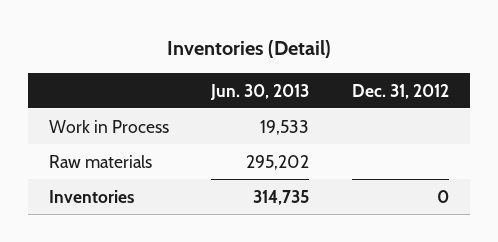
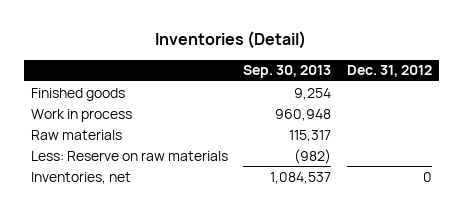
[210,83,310,100] Jun. 30, 2013 -> none
none -> [243,65,332,79] Sep. 30, 2013
none -> [31,87,126,101] Finished goods
[49,119,170,133] Work in Process -> [31,108,133,122] Work in process
none -> [31,150,229,161] Less: Reserve on raw materials
[49,189,135,203] Inventories -> [31,171,132,184] Inventories, net

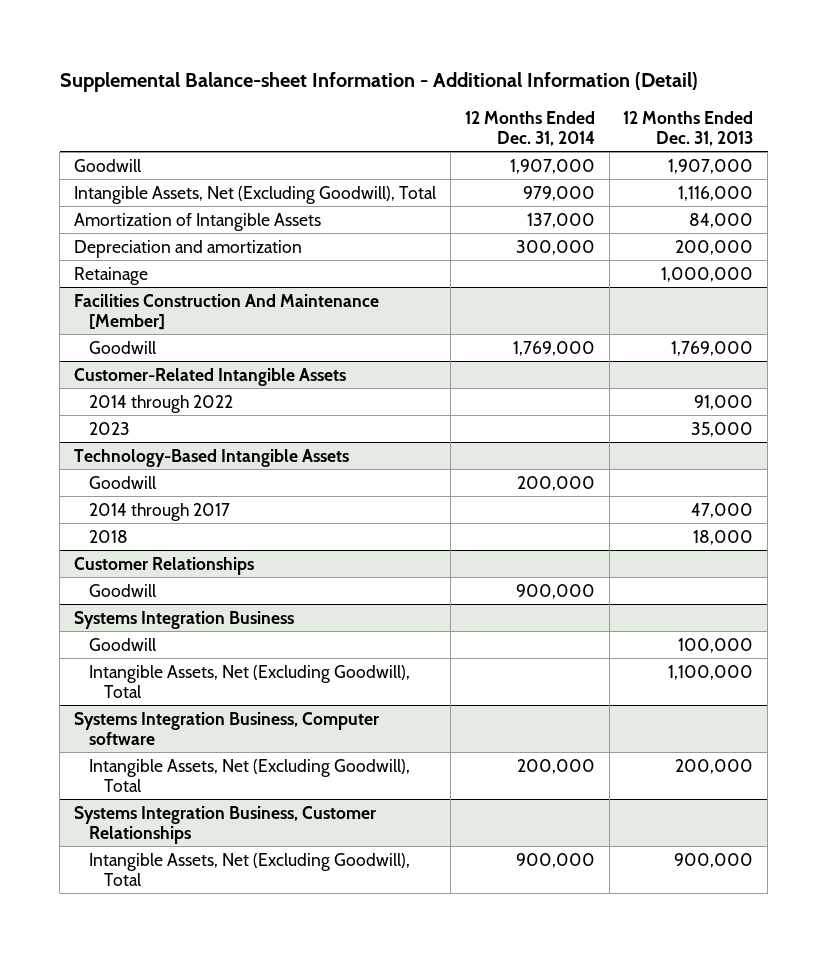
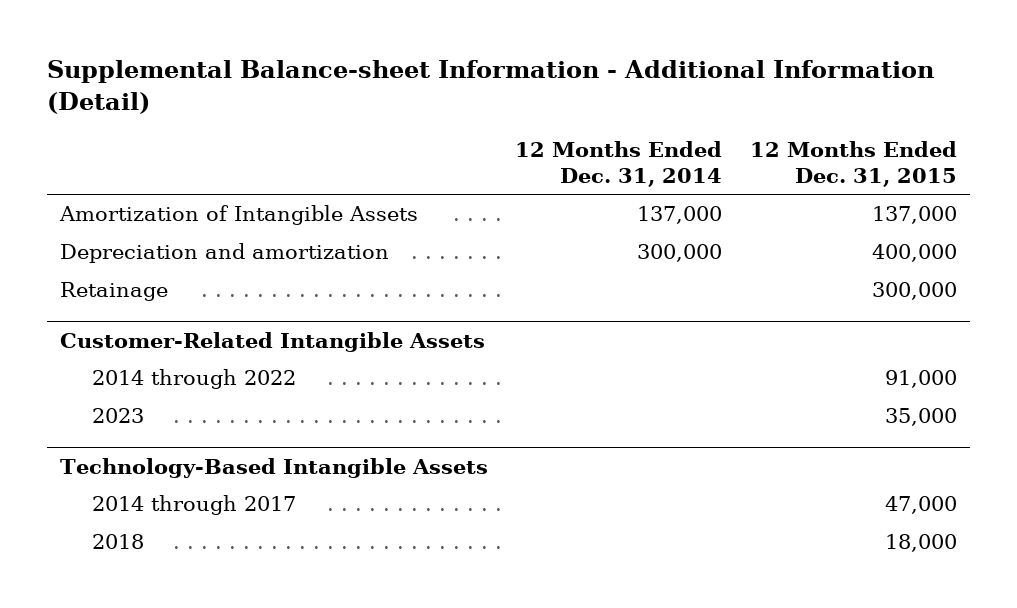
[623,110,754,146] 12 Months Ended Dec. 31, 2013 -> none
none -> [749,141,957,187] 12 Months Ended Dec. 31, 2015
[74,158,142,172] Goodwill -> none
[74,185,437,204] Intangible Assets, Net (Excluding Goodwill), Total -> none
[74,293,380,330] Facilities Construction And Maintenance [Member] -> none
[89,340,157,354] Goodwill -> none
[89,475,157,489] Goodwill -> none
[74,556,255,575] Customer Relationships -> none
[89,583,157,597] Goodwill -> none
[74,610,295,629] Systems Integration Business -> none
[89,637,157,651] Goodwill -> none
[89,664,411,698] Intangible Assets, Net (Excluding Goodwill), Total -> none
[74,711,380,745] Systems Integration Business, Computer software -> none
[89,758,411,792] Intangible Assets, Net (Excluding Goodwill), Total -> none
[74,805,377,844] Systems Integration Business, Customer Relationships -> none
[89,852,411,886] Intangible Assets, Net (Excluding Goodwill), Total -> none

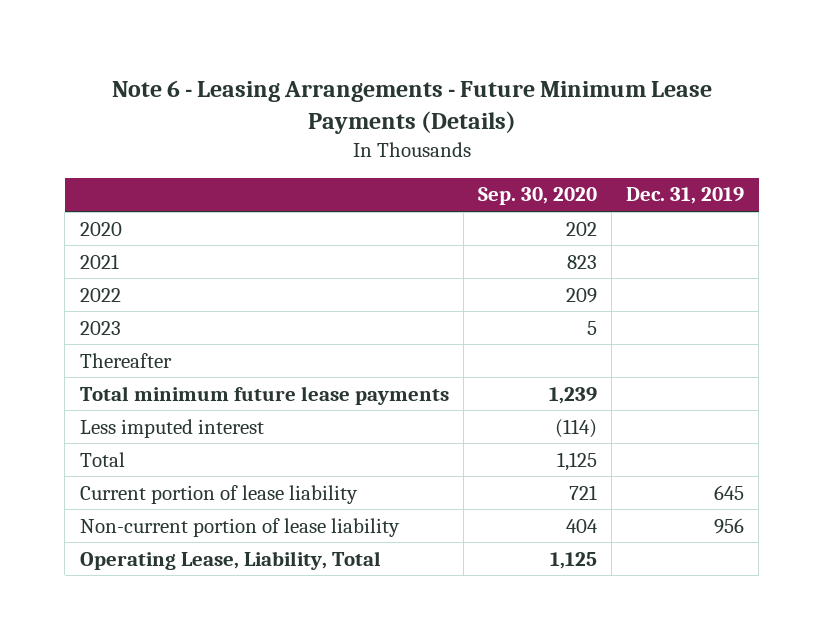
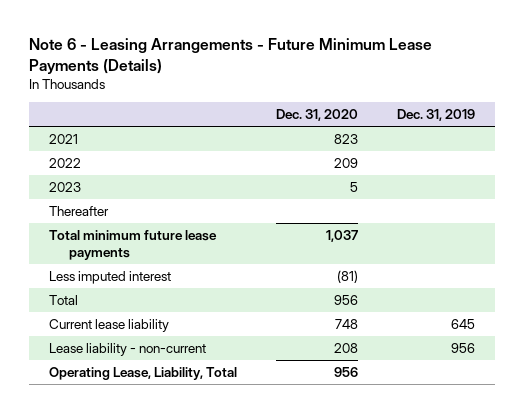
[477,187,597,206] Sep. 30, 2020 -> none
none -> [275,109,358,122] Dec. 31, 2020
[79,221,122,236] 2020 -> none
[79,484,358,504] Current portion of lease liability -> [48,318,169,332] Current lease liability
[79,517,400,537] Non-current portion of lease liability -> [48,342,206,356] Lease liability - non-current

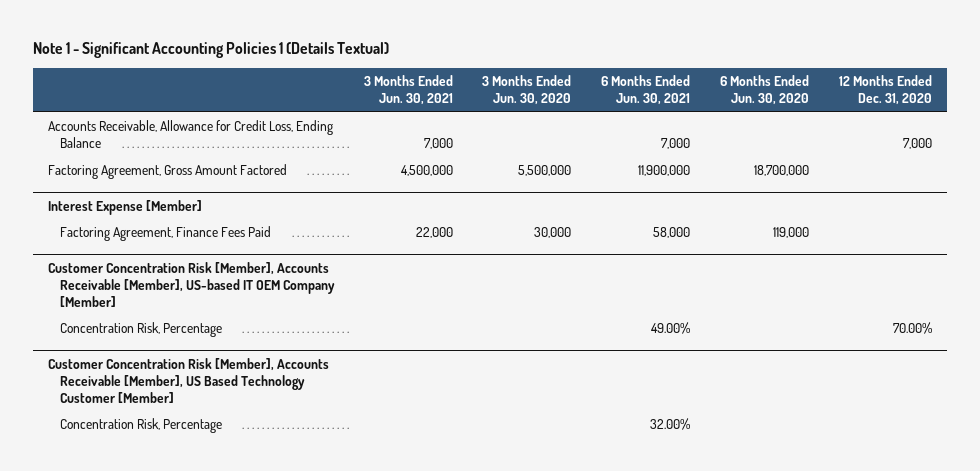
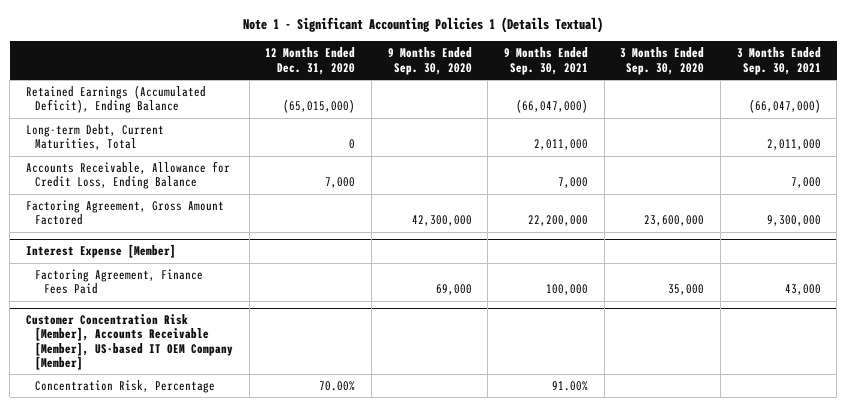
[363,75,453,106] 3 Months Ended Jun. 30, 2021 -> none
[482,75,572,106] 3 Months Ended Jun. 30, 2020 -> none
[601,75,691,106] 6 Months Ended Jun. 30, 2021 -> none
[720,75,810,106] 6 Months Ended Jun. 30, 2020 -> none
none -> [387,47,472,75] 9 Months Ended Sep. 30, 2020
none -> [503,47,588,75] 9 Months Ended Sep. 30, 2021
none -> [620,47,705,75] 3 Months Ended Sep. 30, 2020
none -> [736,47,821,75] 3 Months Ended Sep. 30, 2021
none -> [26,84,207,114] Retained Earnings (Accumulated Deficit), Ending Balance
none -> [26,123,165,151] Long-term Debt, Current Maturities, Total
[48,357,330,403] Customer Concentration Risk [Member], Accounts Receivable [Member], US Based Technology Customer [Member] -> none
[59,418,222,434] Concentration Risk, Percentage -> none

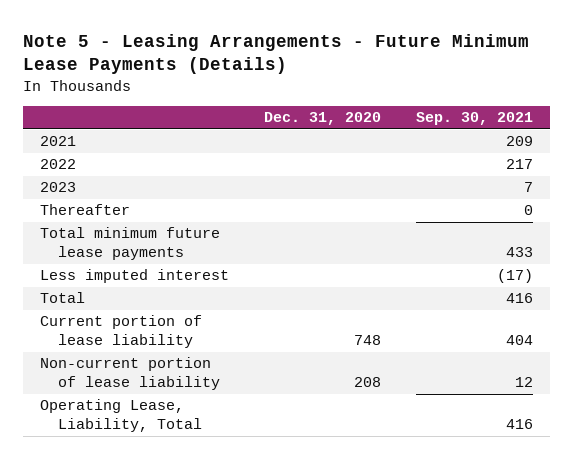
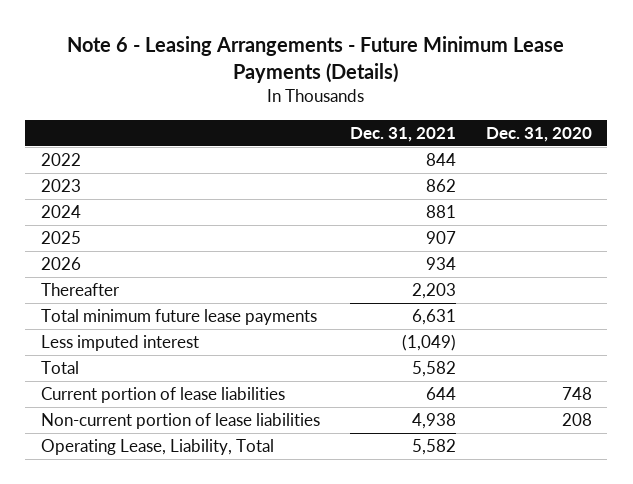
[23,33,530,75] Note 5 - Leasing Arrangements - Future Minimum Lease Payments (Details) -> [67,36,565,84] Note 6 - Leasing Arrangements - Future Minimum Lease Payments (Details)
[415,112,533,126] Sep. 30, 2021 -> none
none -> [349,126,456,142] Dec. 31, 2021
[40,136,77,147] 2021 -> none
none -> [40,205,81,219] 2024
none -> [40,231,81,245] 2025
none -> [40,257,81,271] 2026
[40,315,203,349] Current portion of lease liability -> [40,387,285,404] Current portion of lease liabilities
[40,357,221,391] Non-current portion of lease liability -> [40,413,320,430] Non-current portion of lease liabilities

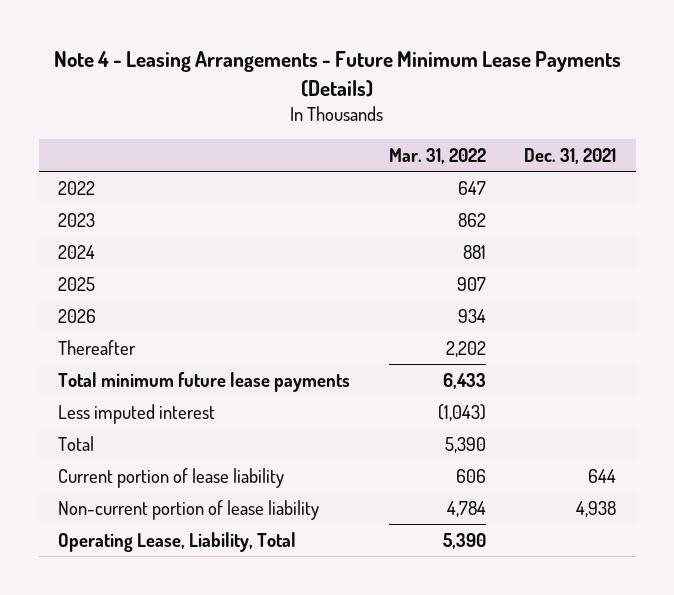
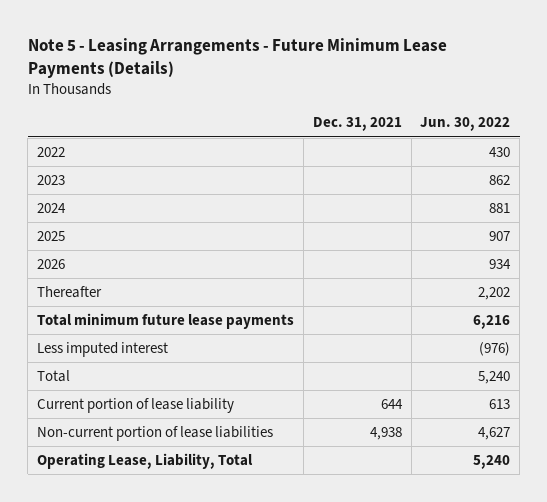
[54,51,622,97] Note 4 - Leasing Arrangements - Future Minimum Lease Payments (Details) -> [27,37,447,78] Note 5 - Leasing Arrangements - Future Minimum Lease Payments (Details)
[388,148,486,165] Mar. 31, 2022 -> none
none -> [420,117,511,132] Jun. 30, 2022
[58,499,320,520] Non-current portion of lease liability -> [37,426,274,442] Non-current portion of lease liabilities

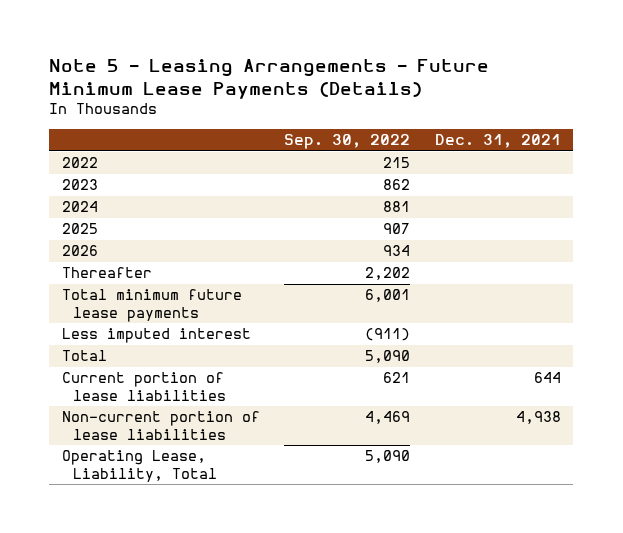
[420,117,511,132] Jun. 30, 2022 -> none
none -> [284,134,411,150] Sep. 30, 2022
[37,398,235,414] Current portion of lease liability -> [61,372,226,401] Current portion of lease liabilities

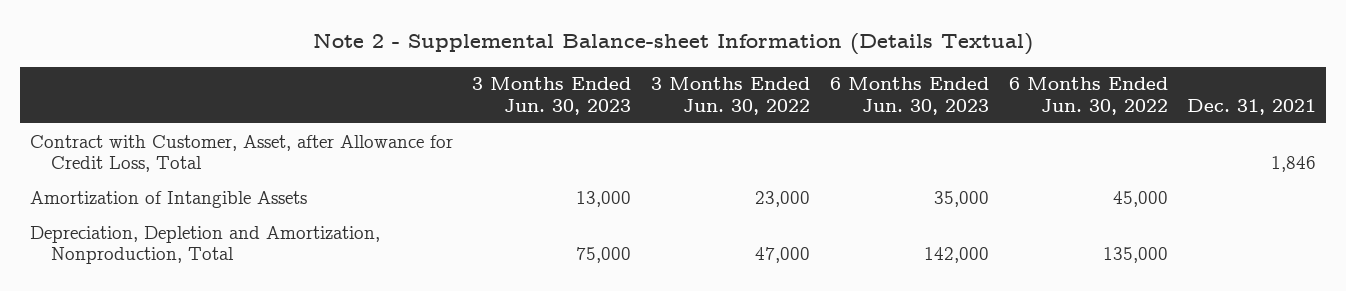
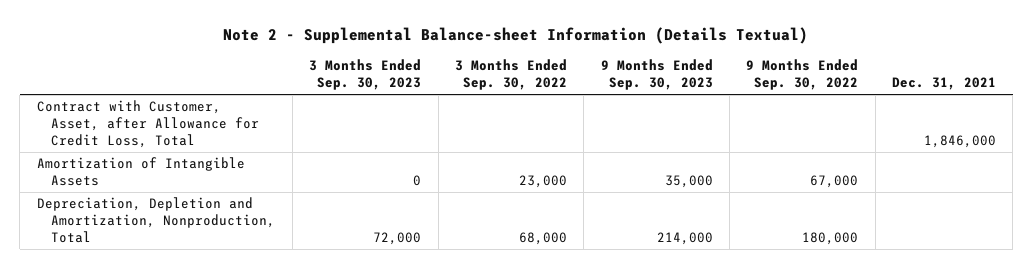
[472,77,632,115] 3 Months Ended Jun. 30, 2023 -> none
[651,77,811,115] 3 Months Ended Jun. 30, 2022 -> none
[829,77,989,115] 6 Months Ended Jun. 30, 2023 -> none
[1008,77,1168,115] 6 Months Ended Jun. 30, 2022 -> none
none -> [309,59,422,91] 3 Months Ended Sep. 30, 2023
none -> [454,59,567,91] 3 Months Ended Sep. 30, 2022
none -> [600,59,713,91] 9 Months Ended Sep. 30, 2023
none -> [746,59,859,91] 9 Months Ended Sep. 30, 2022
[1271,156,1317,173] 1,846 -> [924,135,997,149] 1,846,000

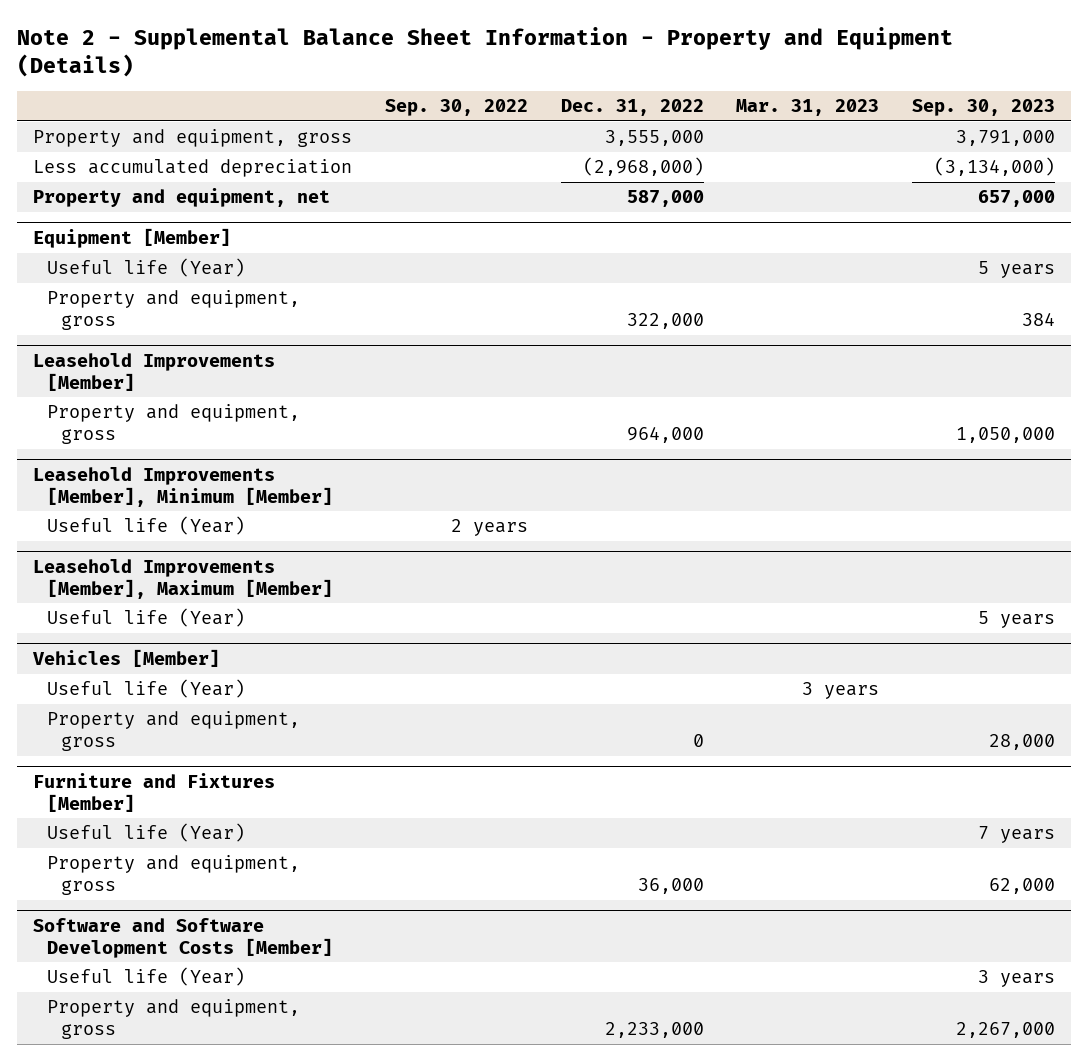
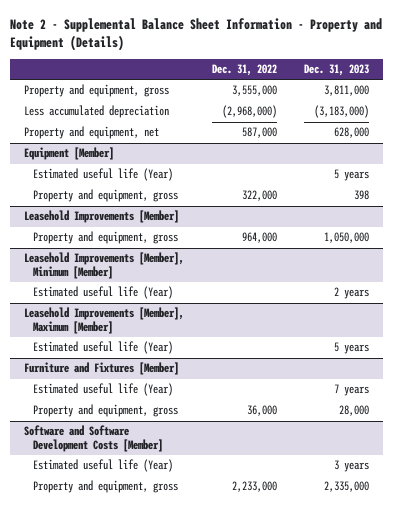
[384,99,528,117] Sep. 30, 2022 -> none
[736,99,880,117] Mar. 31, 2023 -> none
[911,99,1055,117] Sep. 30, 2023 -> none
none -> [304,64,370,77] Dec. 31, 2023
[46,258,245,278] Useful life (Year) -> [33,168,174,182] Estimated useful life (Year)
[46,516,245,536] Useful life (Year) -> [33,286,174,300] Estimated useful life (Year)
[32,649,221,668] Vehicles [Member] -> none
[46,679,245,699] Useful life (Year) -> none
[46,711,300,751] Property and equipment, gross -> none
[46,608,245,628] Useful life (Year) -> [33,341,174,355] Estimated useful life (Year)
[46,823,245,843] Useful life (Year) -> [33,383,174,397] Estimated useful life (Year)
[46,967,245,987] Useful life (Year) -> [33,459,174,473] Estimated useful life (Year)

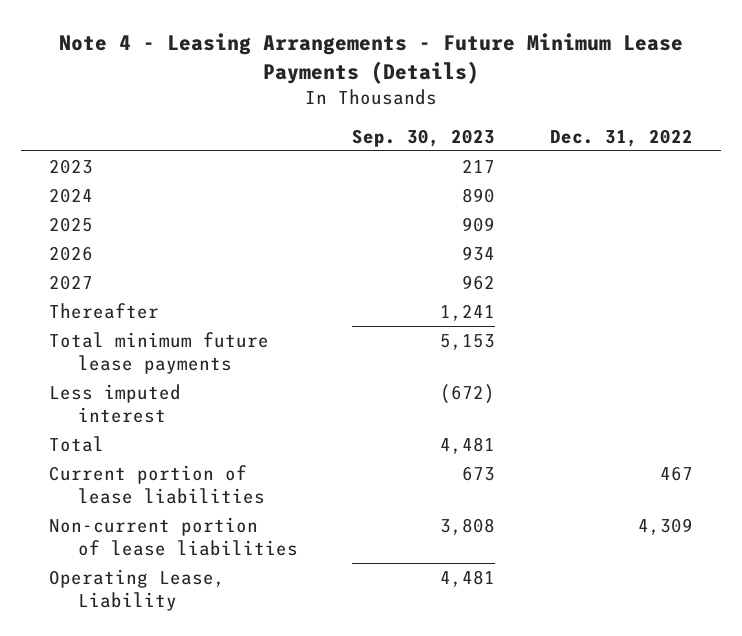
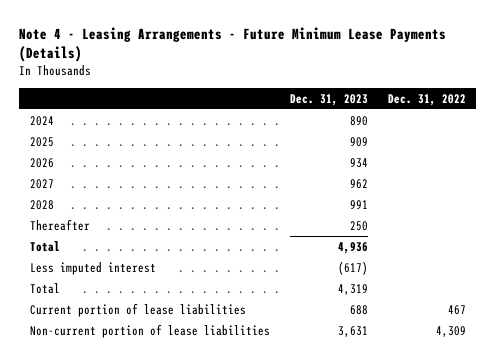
[352,128,496,147] Sep. 30, 2023 -> none
none -> [289,93,368,106] Dec. 31, 2023
[48,158,93,174] 2023 -> none
none -> [29,199,54,210] 2028
[48,331,269,375] Total minimum future lease payments -> [29,240,60,252] Total
[48,568,225,612] Operating Lease, Liability -> none

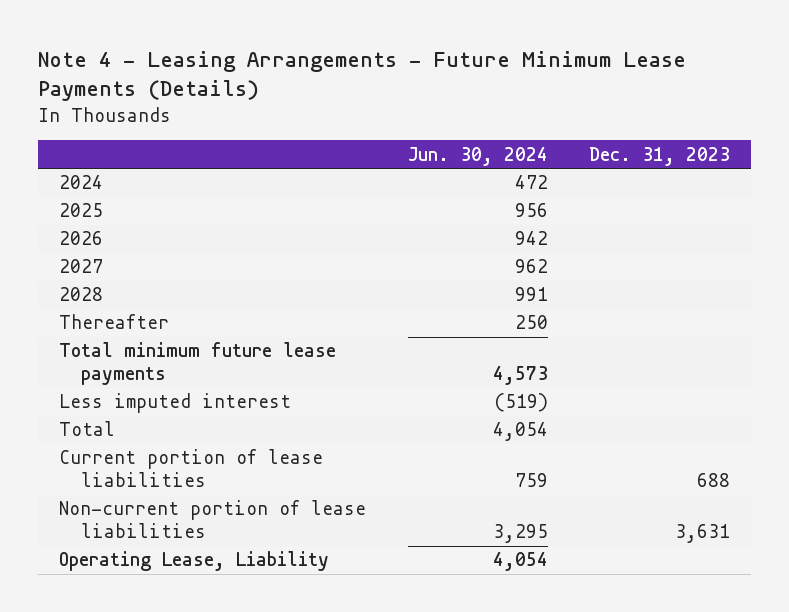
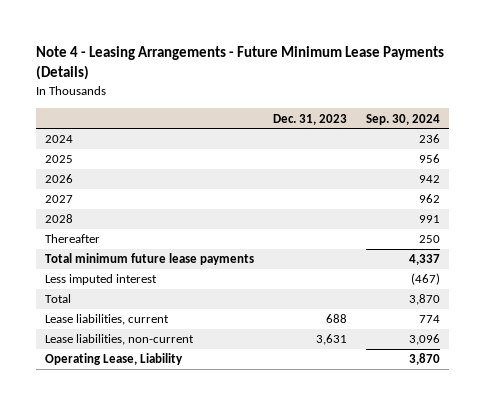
[407,146,548,166] Jun. 30, 2024 -> none
none -> [365,113,440,125] Sep. 30, 2024
[58,449,323,488] Current portion of lease liabilities -> [45,314,170,326] Lease liabilities, current
[58,500,366,539] Non-current portion of lease liabilities -> [45,334,195,346] Lease liabilities, non-current

